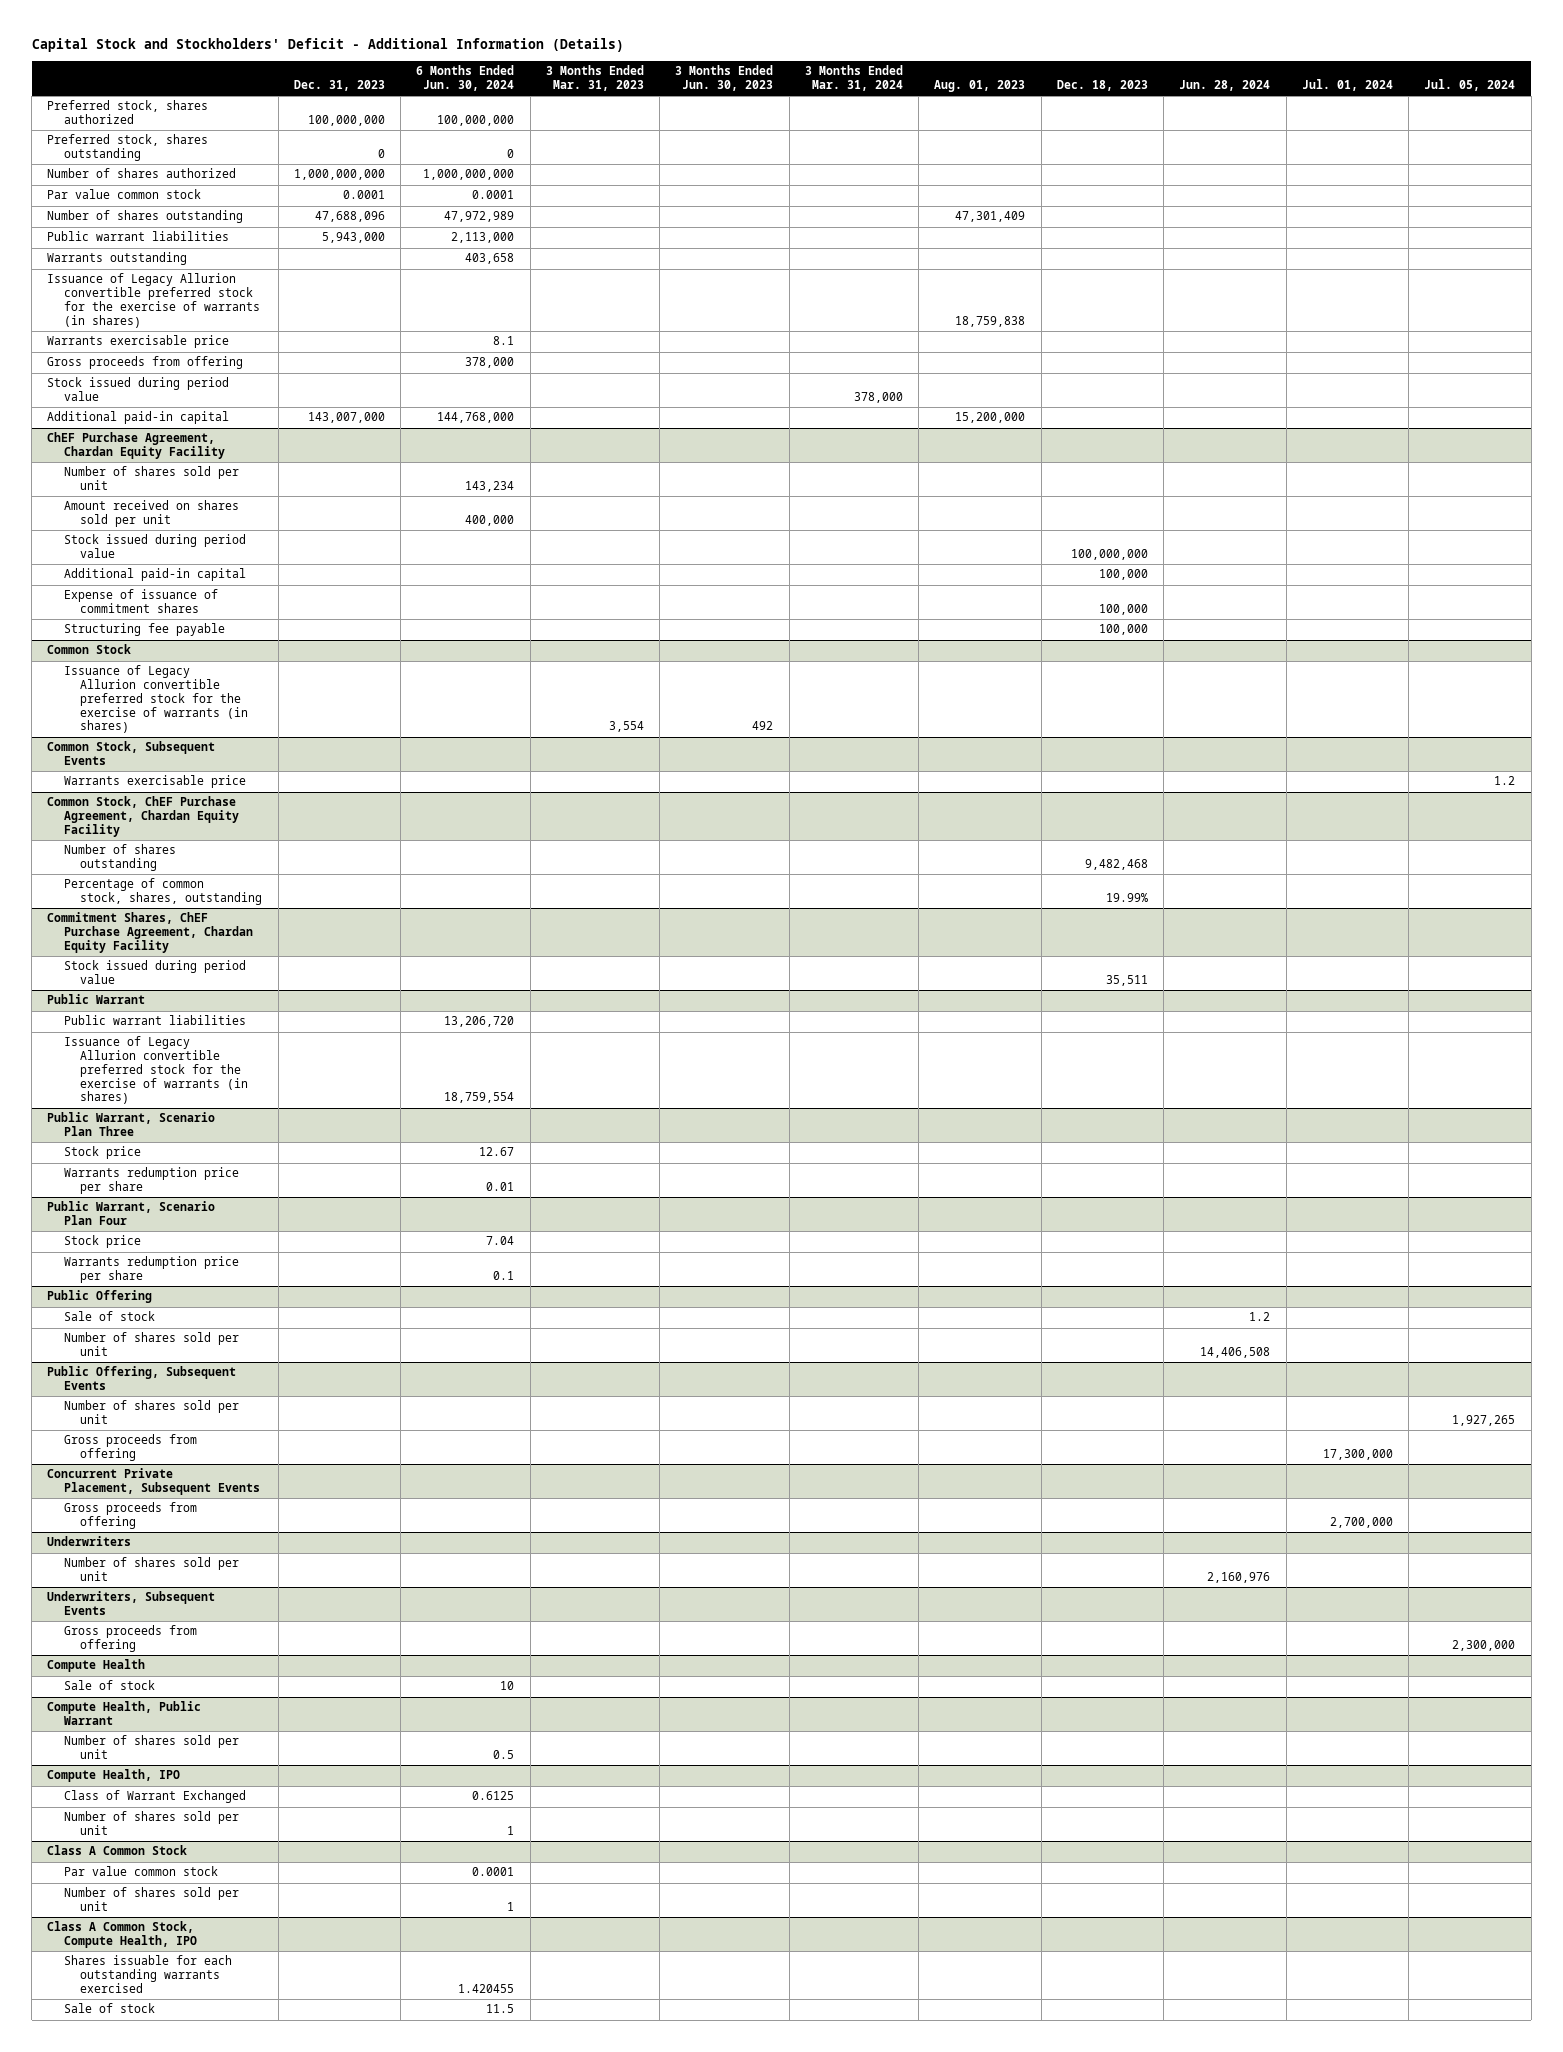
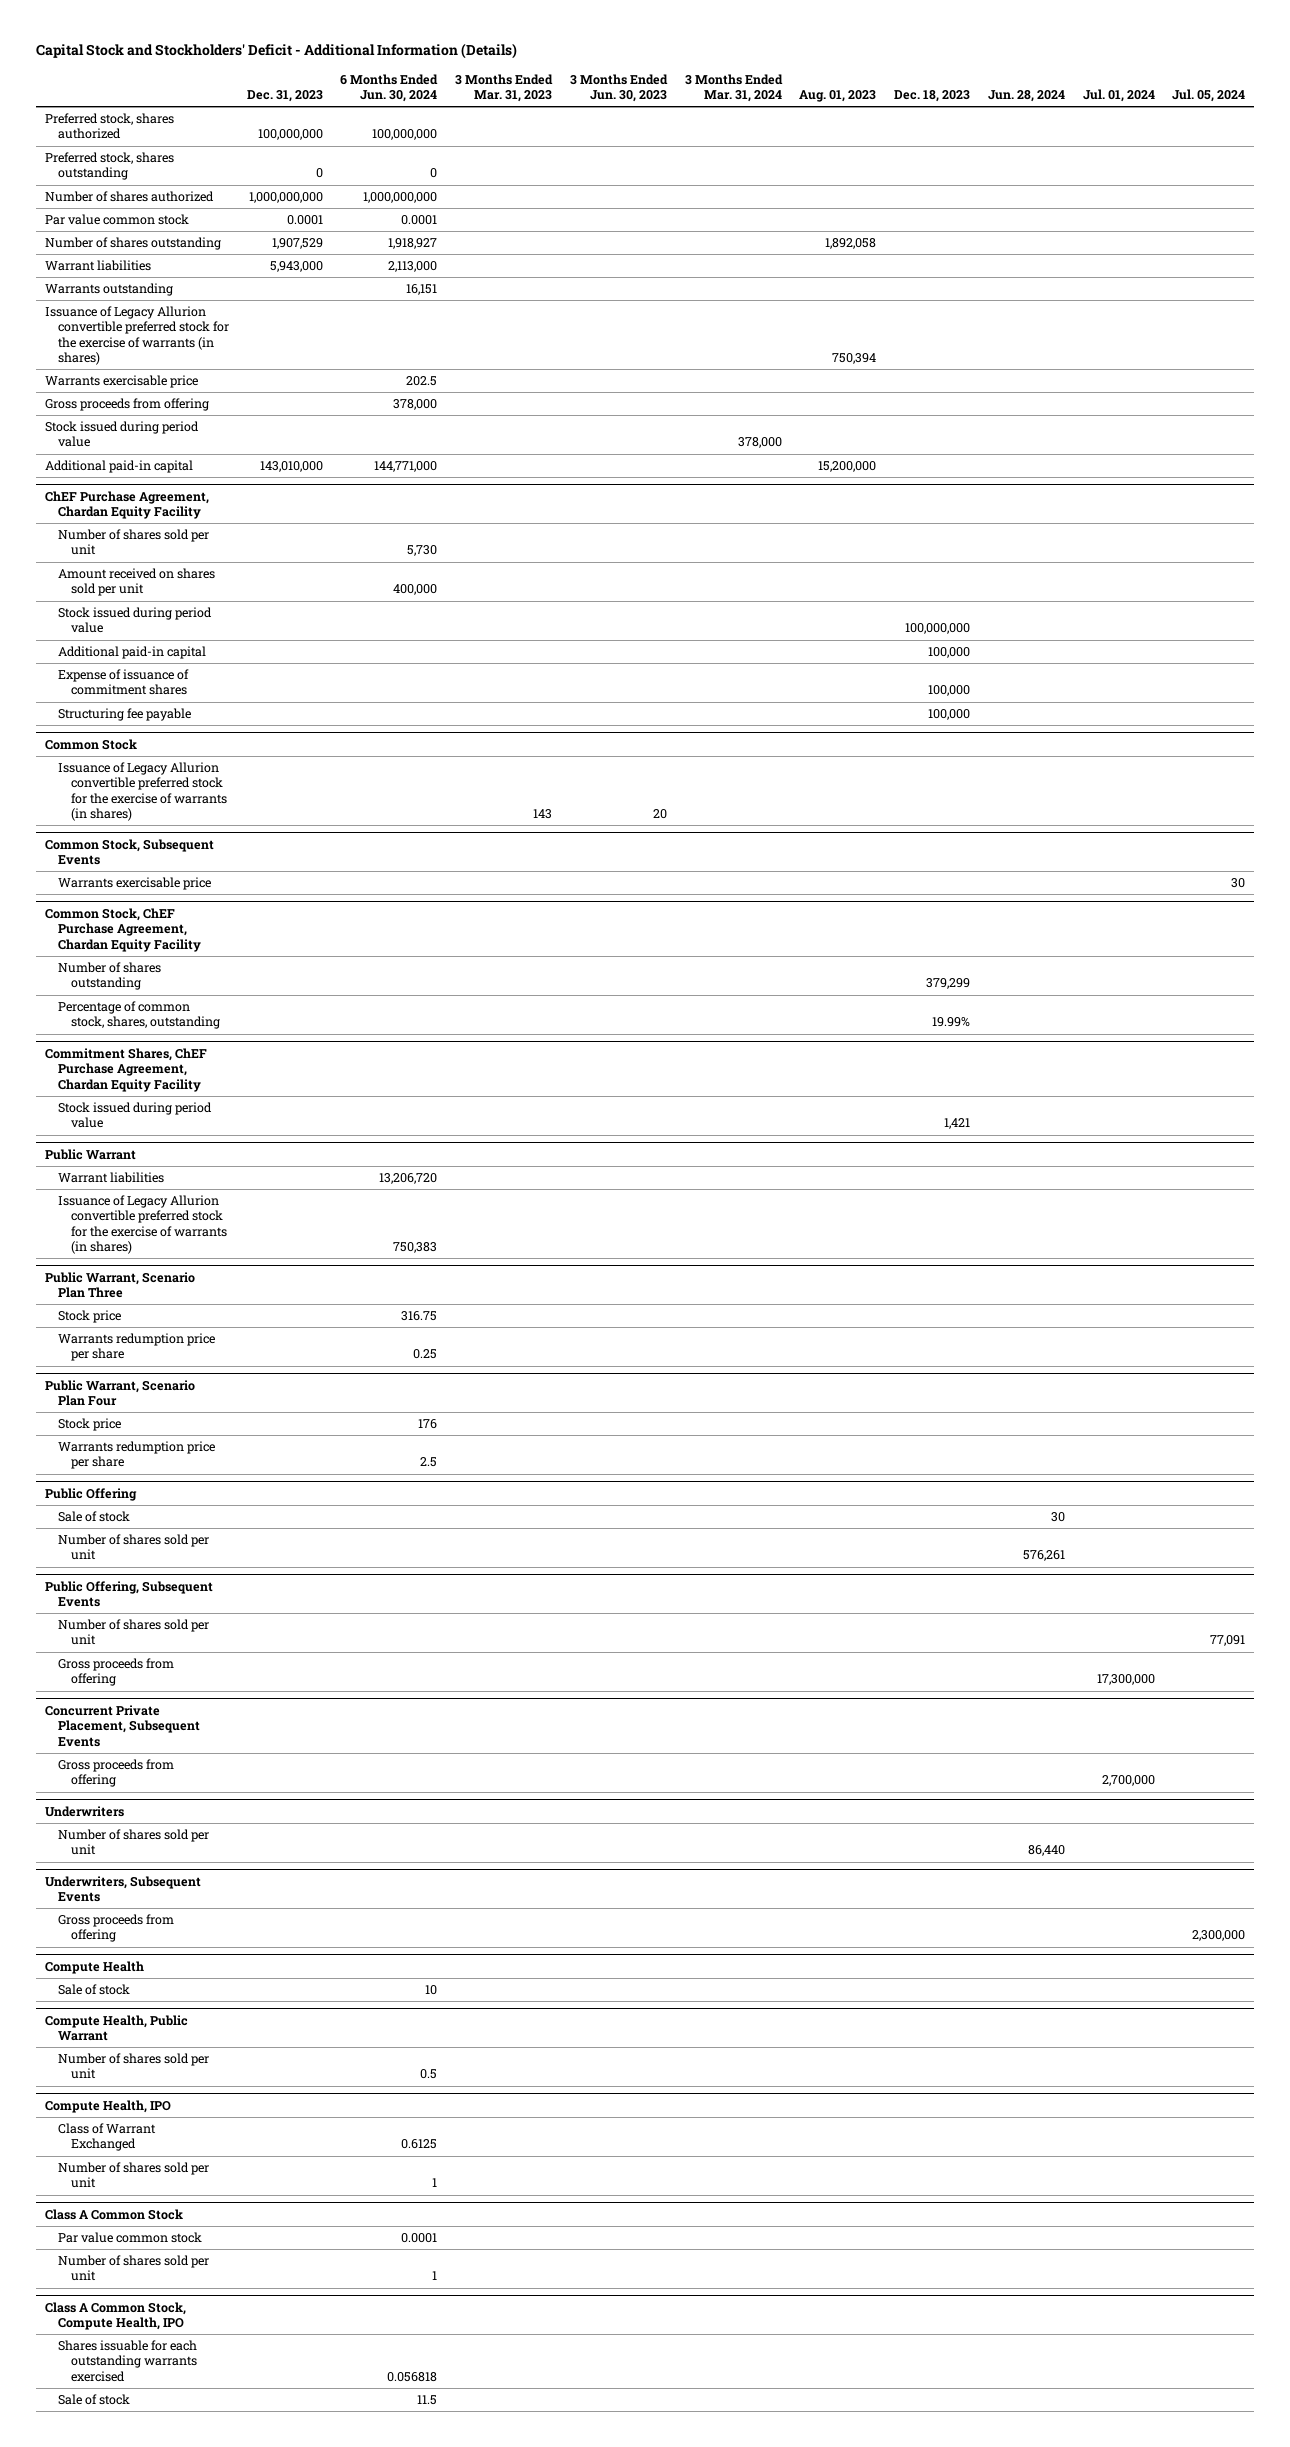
[314,211,385,223] 47,688,096 -> [271,238,323,250] 1,907,529
[444,211,515,223] 47,972,989 -> [388,238,438,250] 1,918,927
[955,211,1026,223] 47,301,409 -> [825,238,877,250] 1,892,058
[47,231,230,242] Public warrant liabilities -> [44,260,151,272] Warrant liabilities
[465,253,515,265] 403,658 -> [406,284,438,296] 16,151
[955,315,1026,327] 18,759,838 -> [832,353,877,365] 750,394
[493,336,515,346] 8.1 -> [406,376,438,387] 202.5
[307,412,385,424] 143,007,000 -> [259,461,323,473] 143,010,000
[437,412,515,424] 144,768,000 -> [374,461,438,473] 144,771,000
[465,481,515,493] 143,234 -> [407,545,438,557] 5,730
[608,721,644,733] 3,554 -> [533,809,553,820] 143
[752,721,774,731] 492 -> [652,809,667,820] 20
[1494,776,1516,786] 1.2 -> [1231,878,1246,889] 30
[1084,859,1148,871] 9,482,468 -> [926,978,971,990] 379,299
[1105,975,1148,987] 35,511 -> [944,1118,971,1130] 1,421
[63,1015,246,1026] Public warrant liabilities -> [57,1172,164,1184] Warrant liabilities
[444,1092,515,1104] 18,759,554 -> [393,1242,438,1254] 750,383
[479,1147,515,1157] 12.67 -> [401,1311,438,1322] 316.75
[486,1182,515,1192] 0.01 -> [413,1349,438,1360] 0.25
[486,1236,515,1246] 7.04 -> [418,1419,438,1430] 176
[493,1271,515,1281] 0.1 -> [420,1457,438,1468] 2.5
[1249,1312,1271,1322] 1.2 -> [1050,1512,1065,1523] 30
[1200,1347,1271,1359] 14,406,508 -> [1022,1550,1065,1562] 576,261
[1452,1415,1516,1427] 1,927,265 -> [1210,1635,1246,1647] 77,091
[1207,1572,1271,1584] 2,160,976 -> [1027,1845,1065,1857] 86,440
[458,1983,515,1993] 1.420455 -> [387,2371,438,2382] 0.056818

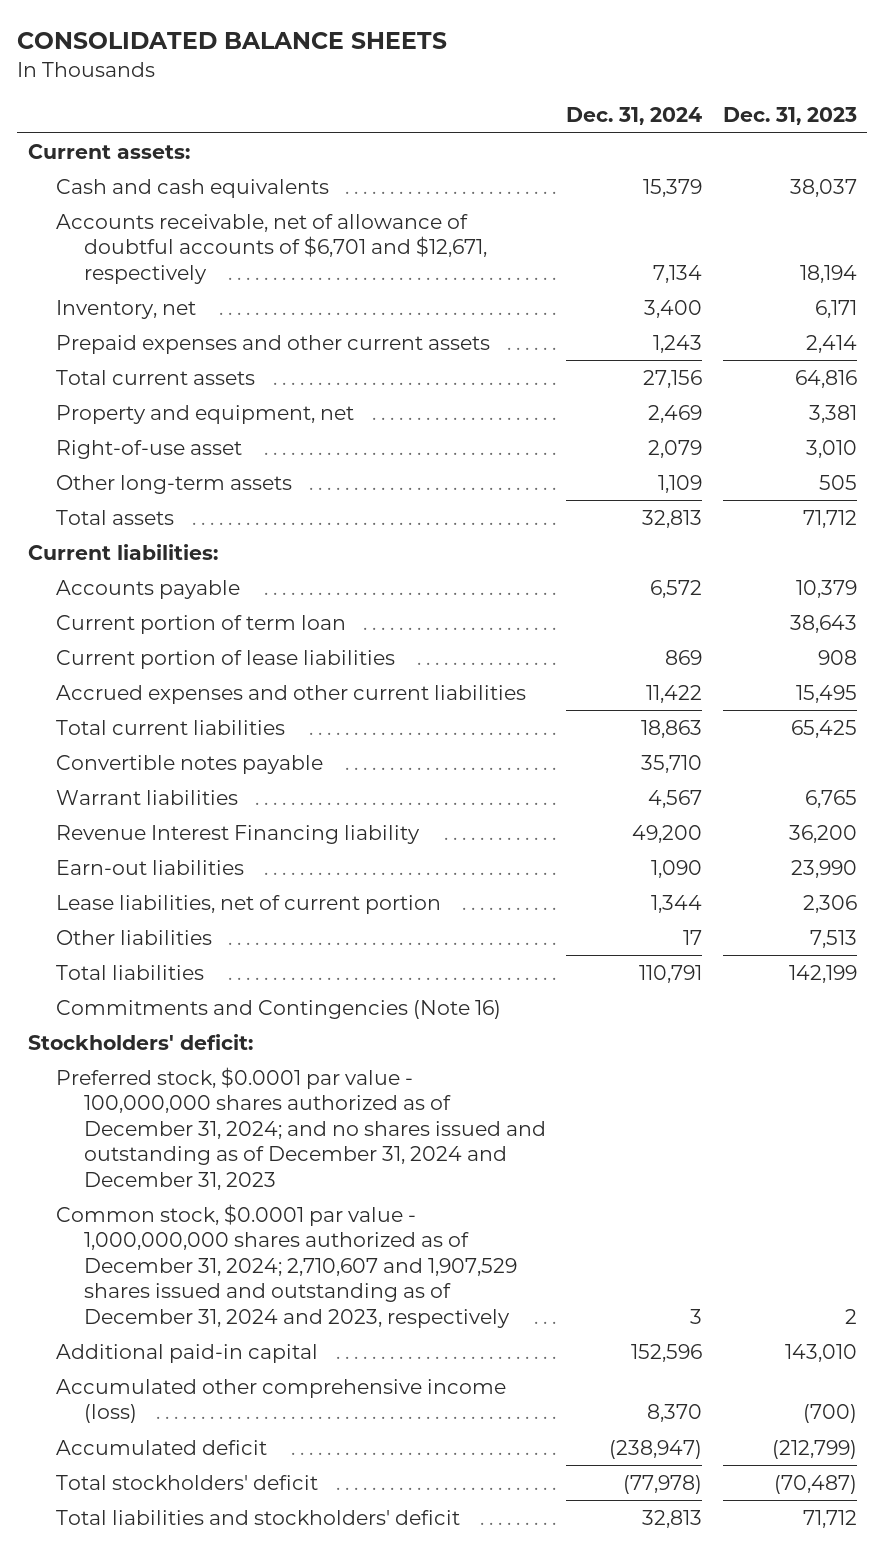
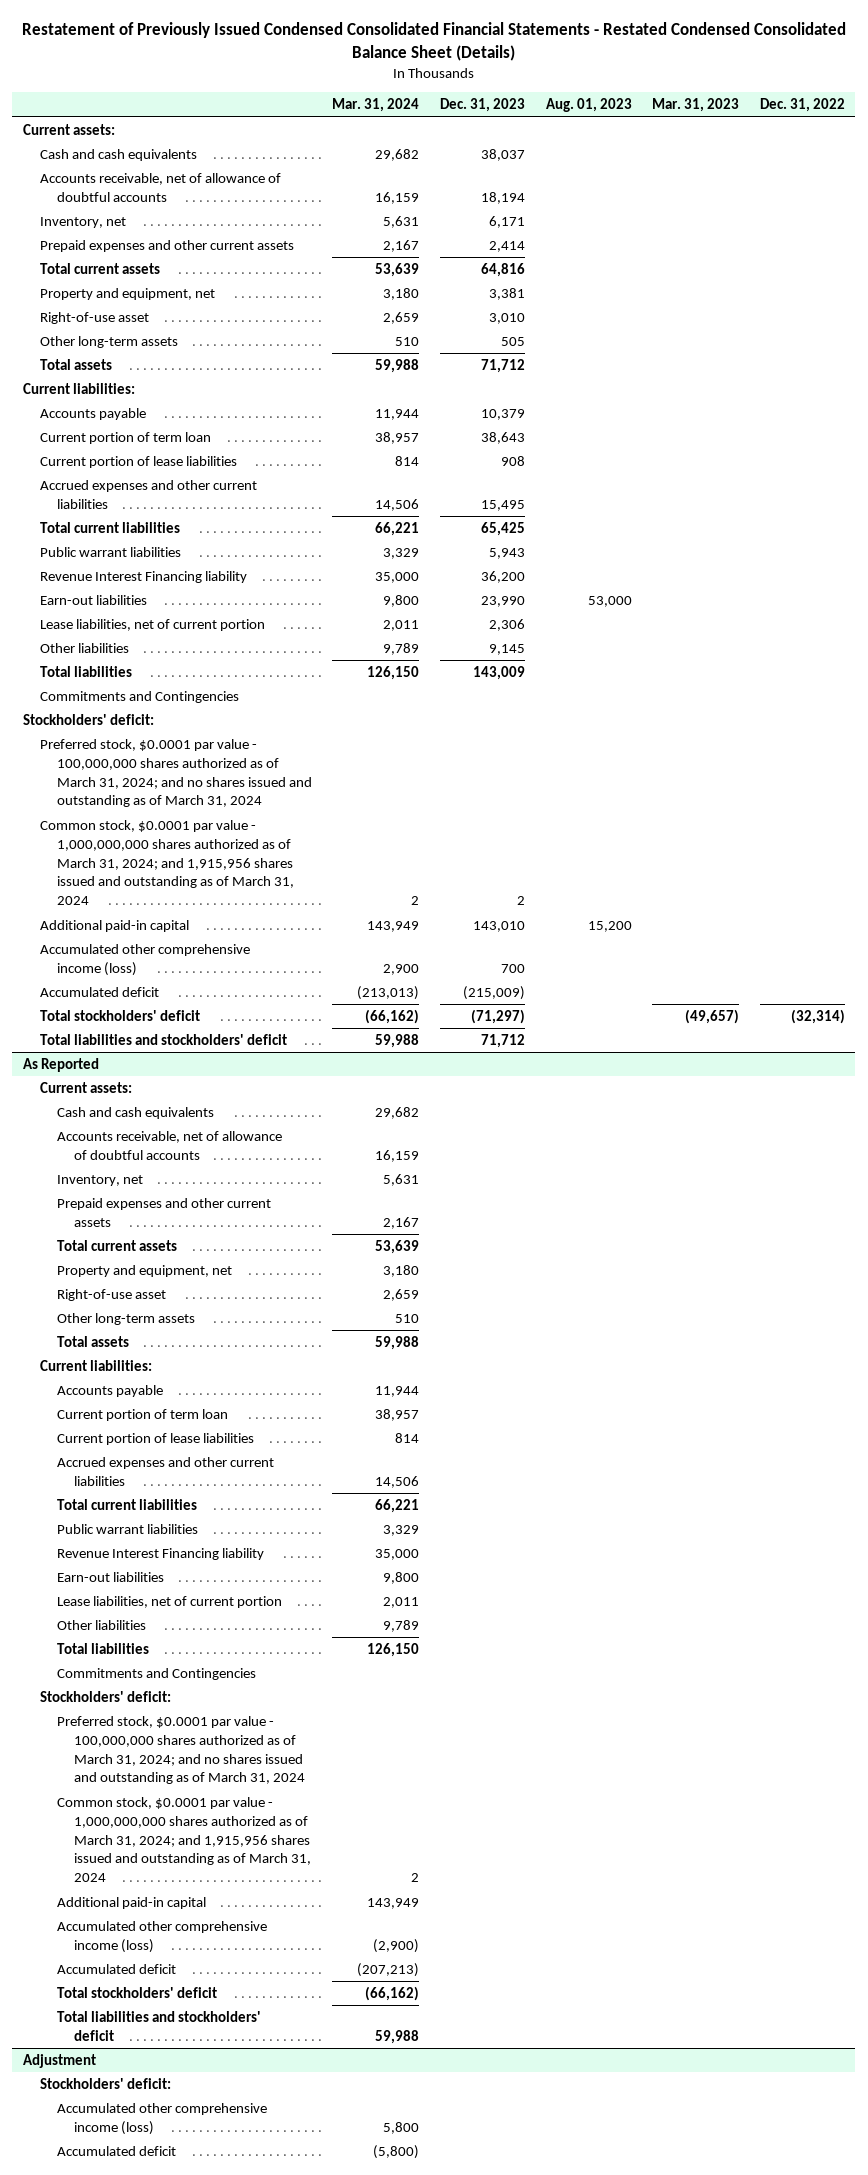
[17,32,448,50] CONSOLIDATED BALANCE SHEETS -> [21,22,846,61] Restatement of Previously Issued Condensed Consolidated Financial Statements - Restated Condensed Consolidated Balance Sheet (Details)
[566,107,703,126] Dec. 31, 2024 -> none
none -> [332,98,420,113] Mar. 31, 2024
none -> [545,98,632,113] Aug. 01, 2023
none -> [652,98,740,113] Mar. 31, 2023
none -> [760,98,846,113] Dec. 31, 2022
[55,213,487,284] Accounts receivable, net of allowance of doubtful accounts of $6,701 and $12,671, respectively -> [39,172,281,202] Accounts receivable, net of allowance of doubtful accounts
[55,754,323,774] Convertible notes payable -> none
[55,789,238,805] Warrant liabilities -> [39,546,181,557] Public warrant liabilities
[804,789,857,808] 6,765 -> [488,547,525,559] 5,943
[809,929,857,948] 7,513 -> [488,643,525,655] 9,145
[788,964,857,983] 142,199 -> [472,665,525,680] 143,009
[55,999,501,1019] Commitments and Contingencies (Note 16) -> [39,690,239,703] Commitments and Contingencies
[55,1066,546,1190] Preferred stock, $0.0001 par value - 100,000,000 shares authorized as of December 31, 2024; and no shares issued and outstanding as of December 31, 2024 and December 31, 2023 -> [39,738,312,808] Preferred stock, $0.0001 par value - 100,000,000 shares authorized as of March 31, 2024; and no shares issued and outstanding as of March 31, 2024
[55,1203,517,1328] Common stock, $0.0001 par value - 1,000,000,000 shares authorized as of December 31, 2024; 2,710,607 and 1,907,529 shares issued and outstanding as of December 31, 2024 and 2023, respectively -> [39,819,294,906] Common stock, $0.0001 par value - 1,000,000,000 shares authorized as of March 31, 2024; and 1,915,956 shares issued and outstanding as of March 31, 2024
[802,1404,857,1424] (700) -> [500,963,525,973] 700
[771,1439,857,1459] (212,799) -> [462,985,525,1000] (215,009)
[773,1474,857,1494] (70,487) -> [470,1008,525,1024] (71,297)
none -> [22,1057,99,1072] As Reported
none -> [39,1081,132,1093] Current assets:
none -> [56,1106,214,1119] Cash and cash equivalents
none -> [56,1130,282,1160] Accounts receivable, net of allowance of doubtful accounts
none -> [56,1174,143,1186] Inventory, net
none -> [56,1197,271,1227] Prepaid expenses and other current assets
none -> [56,1239,177,1251] Total current assets
none -> [56,1264,232,1277] Property and equipment, net
none -> [56,1288,166,1301] Right-of-use asset
none -> [56,1312,195,1325] Other long-term assets
none -> [56,1335,129,1347] Total assets
none -> [39,1359,152,1371] Current liabilities:
none -> [56,1384,163,1397] Accounts payable
none -> [56,1408,228,1421] Current portion of term loan
none -> [56,1432,254,1445] Current portion of lease liabilities
none -> [56,1456,274,1486] Accrued expenses and other current liabilities
none -> [56,1498,197,1510] Total current liabilities
none -> [56,1523,198,1534] Public warrant liabilities
none -> [56,1547,264,1560] Revenue Interest Financing liability
none -> [56,1571,164,1582] Earn-out liabilities
none -> [56,1595,282,1608] Lease liabilities, net of current portion
none -> [56,1619,146,1630] Other liabilities
none -> [56,1642,149,1654] Total liabilities
none -> [56,1667,256,1680] Commitments and Contingencies
none -> [39,1690,171,1702] Stockholders' deficit:
none -> [56,1715,305,1785] Preferred stock, $0.0001 par value - 100,000,000 shares authorized as of March 31, 2024; and no shares issued and outstanding as of March 31, 2024
none -> [56,1796,311,1883] Common stock, $0.0001 par value - 1,000,000,000 shares authorized as of March 31, 2024; and 1,915,956 shares issued and outstanding as of March 31, 2024
none -> [56,1896,206,1909] Additional paid-in capital
none -> [56,1920,267,1953] Accumulated other comprehensive income (loss)
none -> [56,1963,176,1974] Accumulated deficit
none -> [56,1986,217,1998] Total stockholders' deficit
none -> [56,2010,261,2041] Total liabilities and stockholders' deficit
none -> [22,2053,96,2068] Adjustment
none -> [39,2077,171,2089] Stockholders' deficit:
none -> [56,2102,267,2135] Accumulated other comprehensive income (loss)
none -> [56,2145,176,2156] Accumulated deficit

